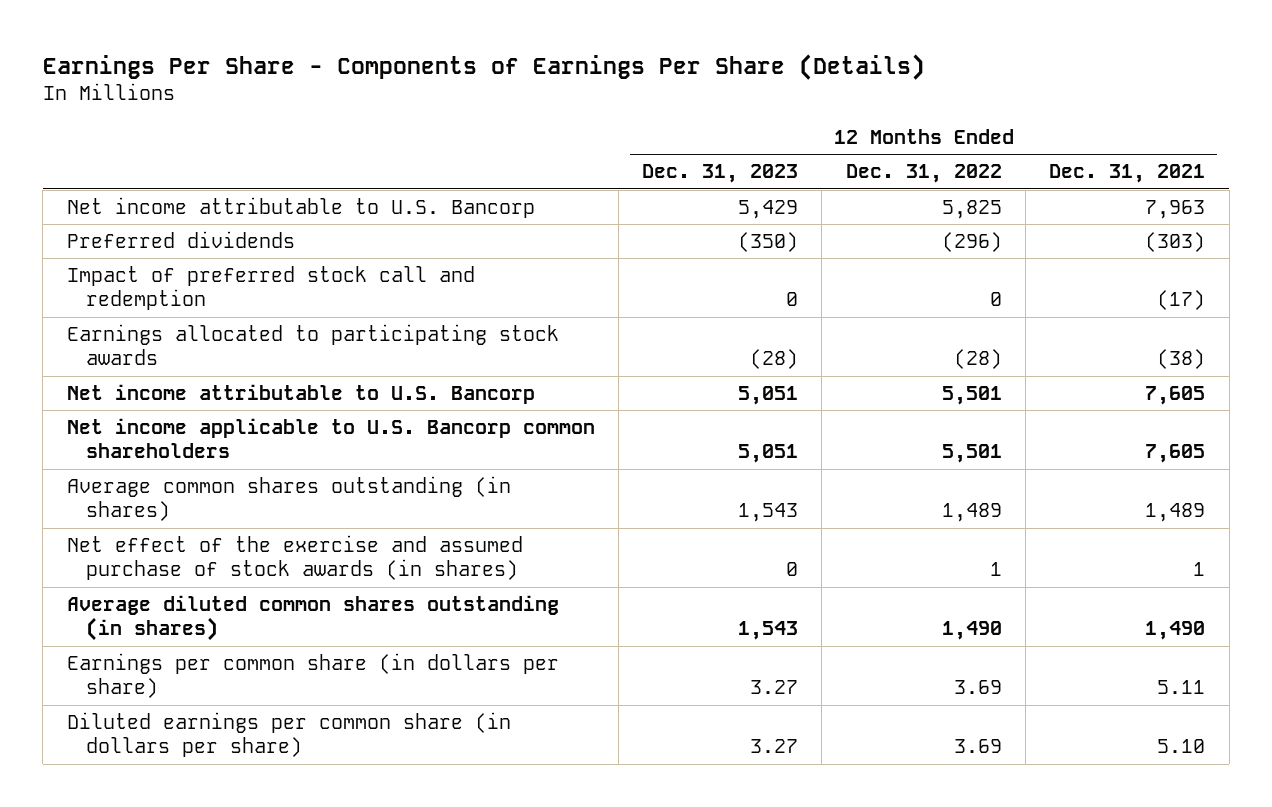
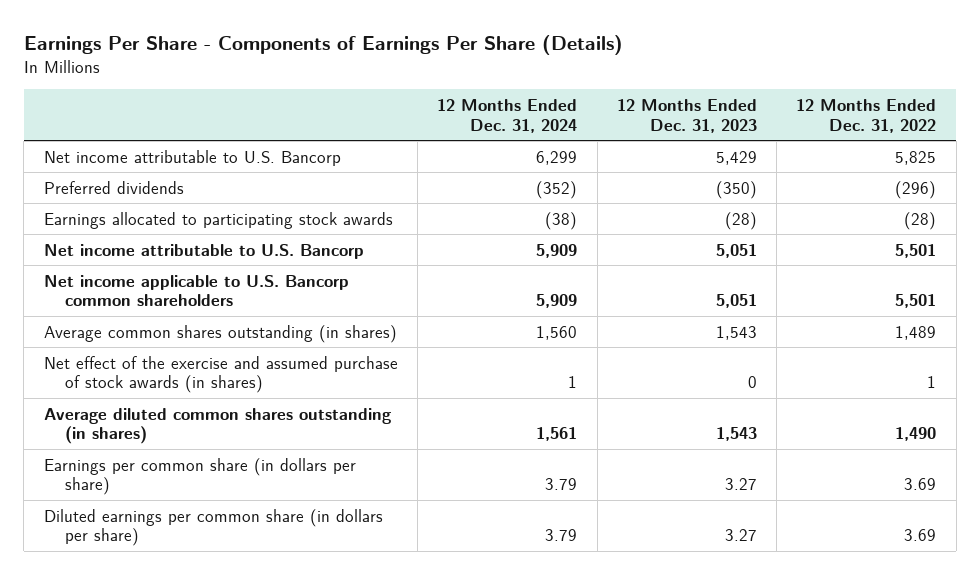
[1049,164,1206,184] Dec. 31, 2021 -> none
none -> [437,99,578,133] 12 Months Ended Dec. 31, 2024
[66,266,475,311] Impact of preferred stock call and redemption -> none

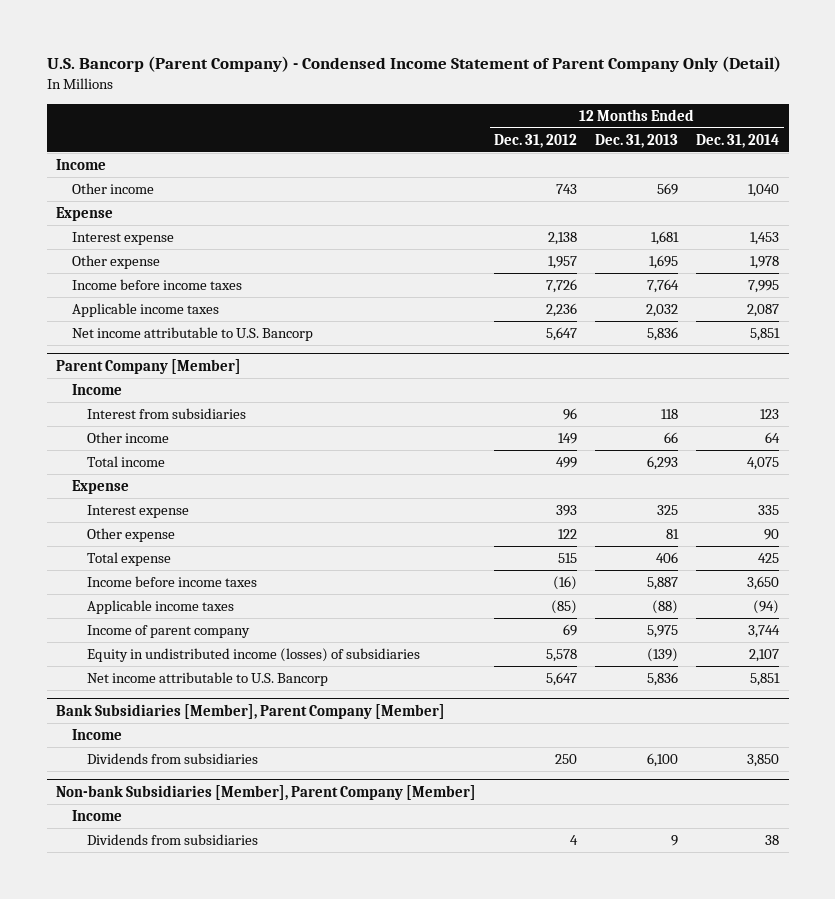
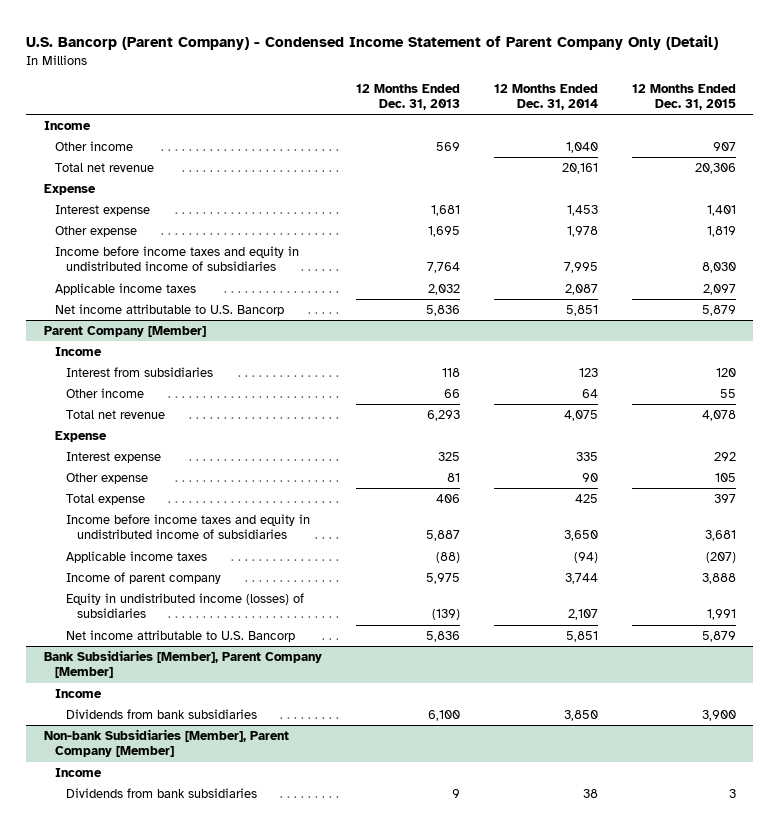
[494,133,578,148] Dec. 31, 2012 -> none
none -> [632,83,737,111] 12 Months Ended Dec. 31, 2015
none -> [54,163,154,173] Total net revenue
[71,278,242,290] Income before income taxes -> [54,246,299,272] Income before income taxes and equity in undistributed income of subsidiaries
[87,455,166,467] Total income -> [65,410,165,420] Total net revenue
[87,575,258,587] Income before income taxes -> [65,514,310,540] Income before income taxes and equity in undistributed income of subsidiaries
[87,752,259,764] Dividends from subsidiaries -> [65,709,257,720] Dividends from bank subsidiaries
[87,833,259,845] Dividends from subsidiaries -> [65,788,257,799] Dividends from bank subsidiaries

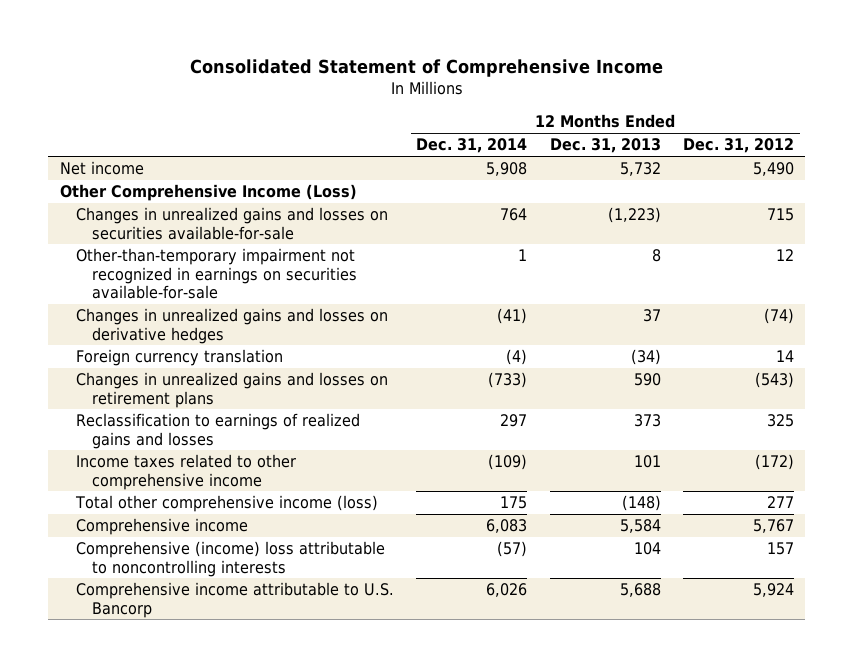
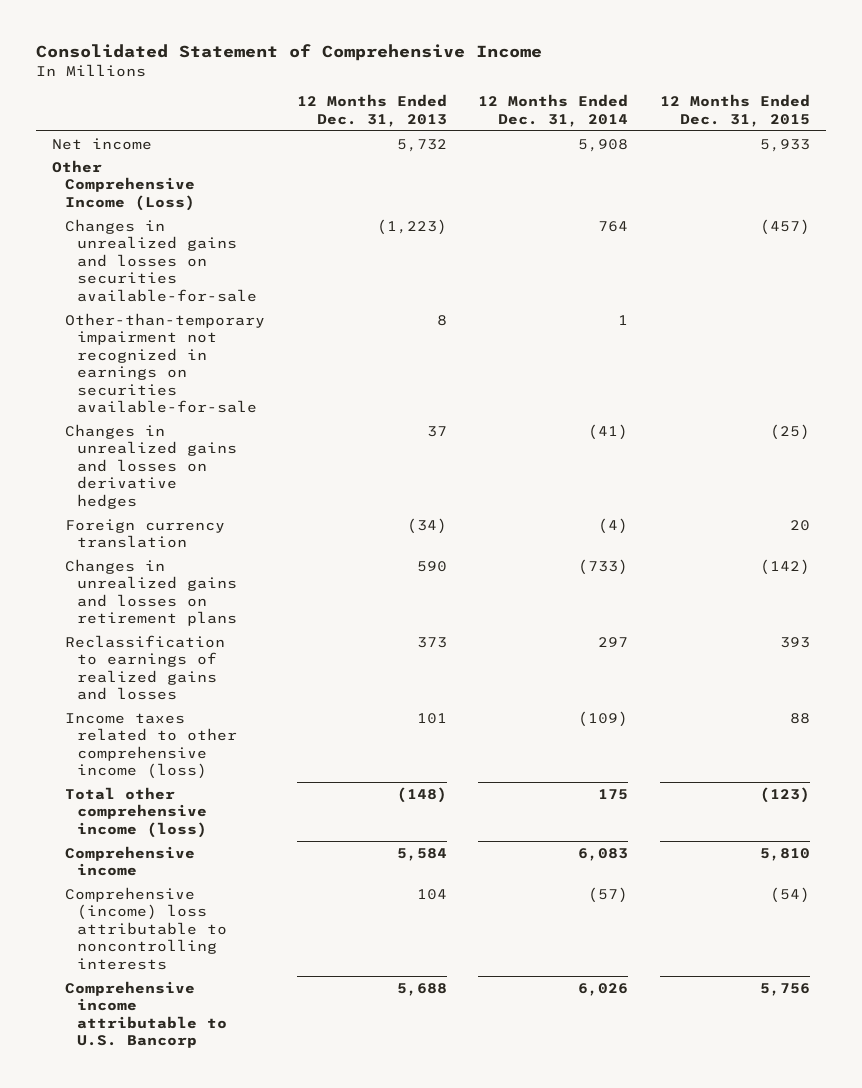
[683,138,795,154] Dec. 31, 2012 -> none
none -> [660,94,811,127] 12 Months Ended Dec. 31, 2015
[75,454,296,490] Income taxes related to other comprehensive income -> [64,712,238,780] Income taxes related to other comprehensive income (loss)

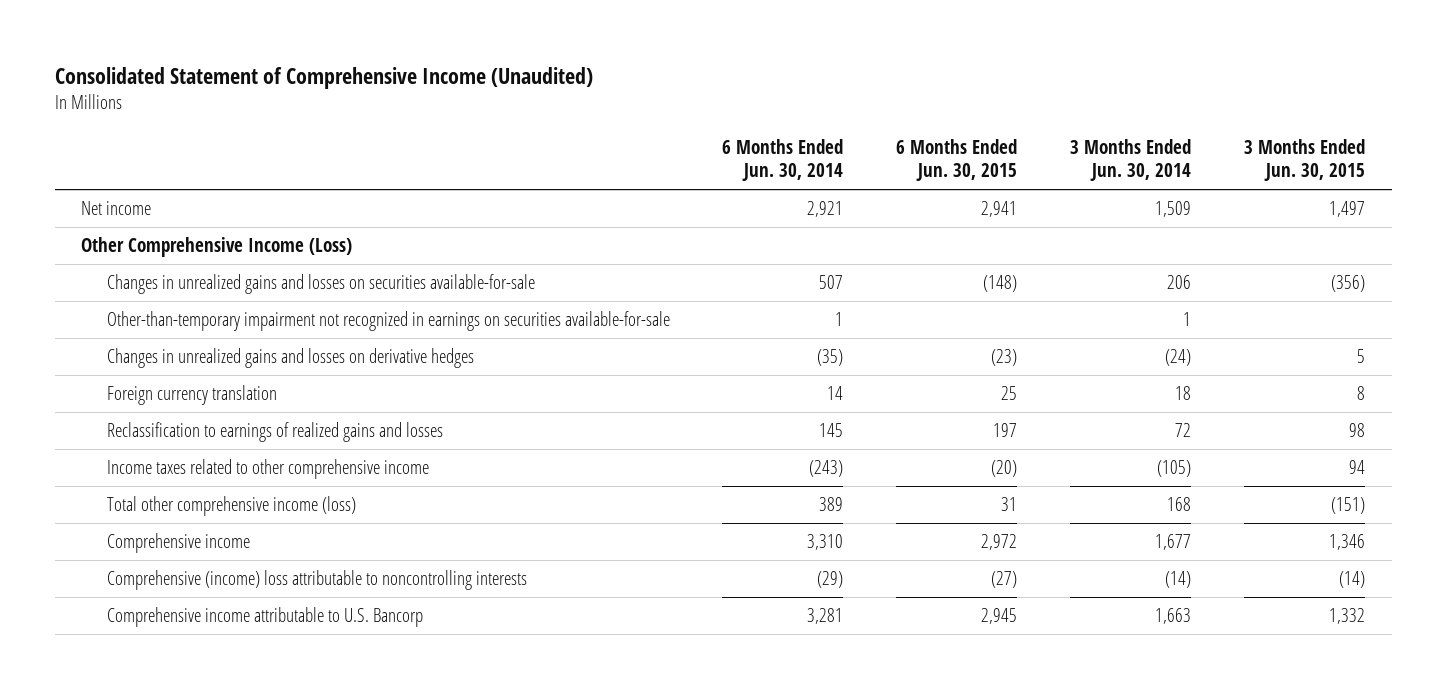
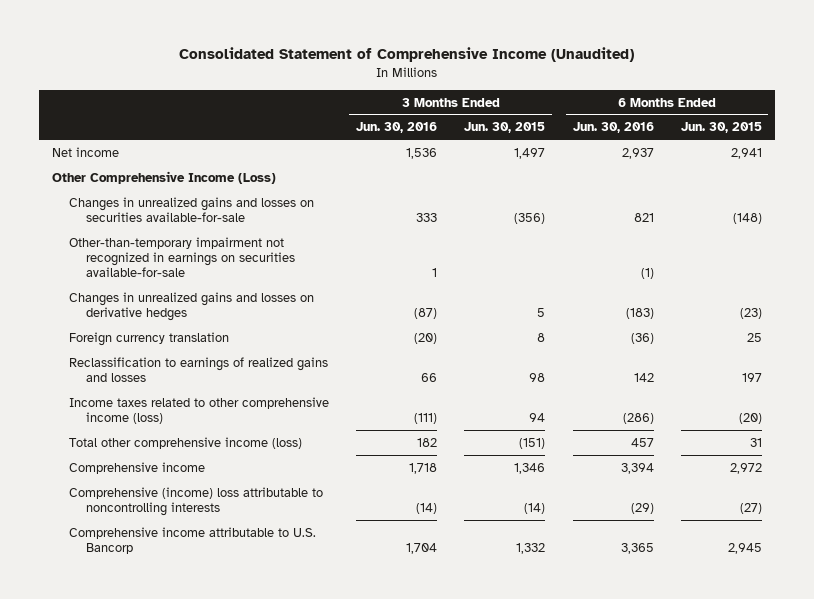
[722,138,844,182] 6 Months Ended Jun. 30, 2014 -> none
[1070,138,1192,182] 3 Months Ended Jun. 30, 2014 -> none
none -> [356,122,438,134] Jun. 30, 2016
none -> [572,122,654,134] Jun. 30, 2016
[106,459,429,480] Income taxes related to other comprehensive income -> [69,396,330,425] Income taxes related to other comprehensive income (loss)

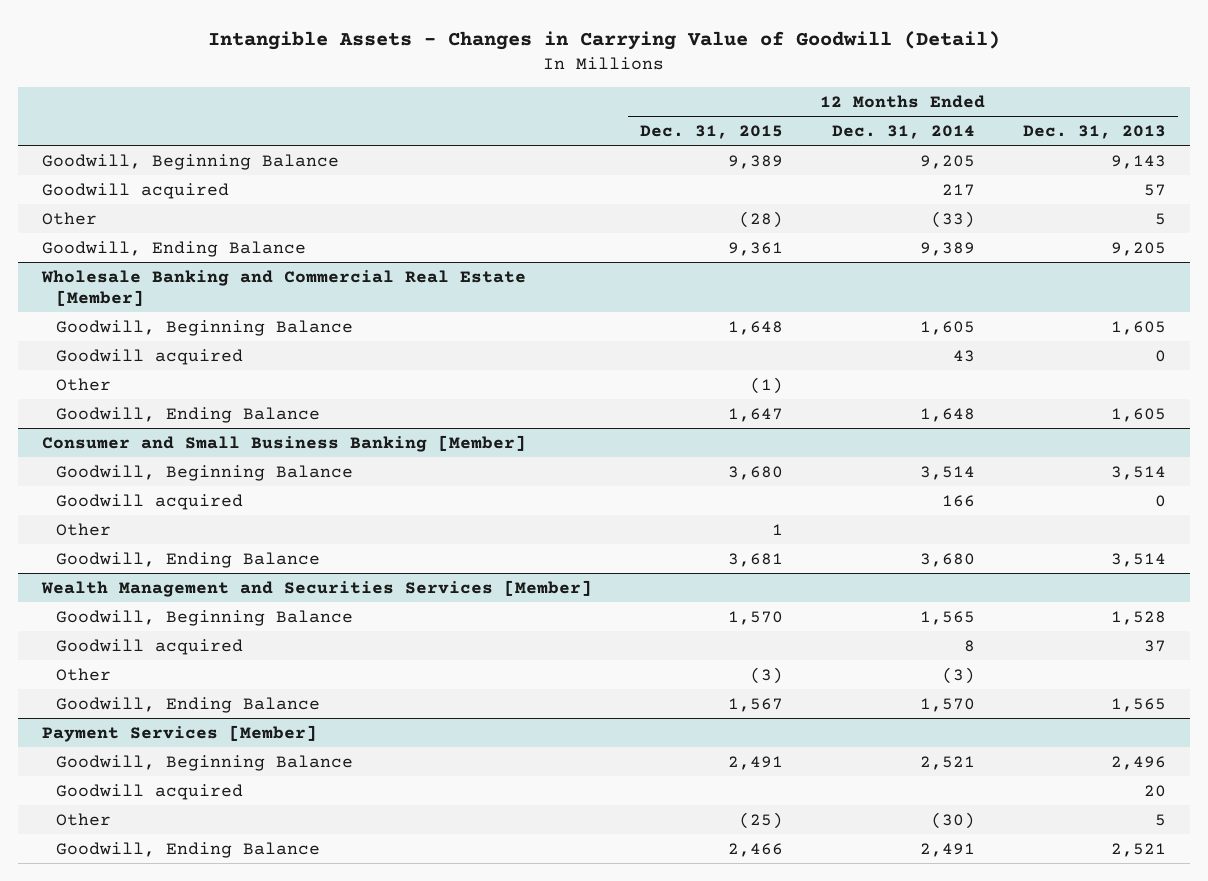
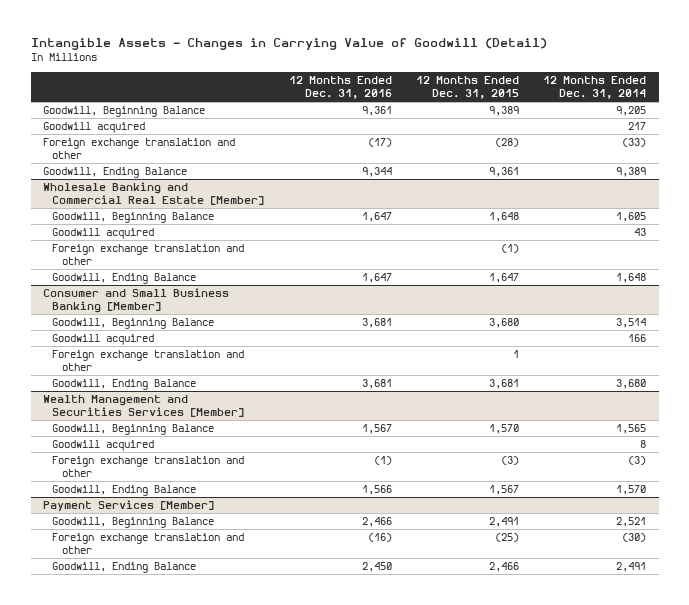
[1022,124,1166,139] Dec. 31, 2013 -> none
none -> [288,76,392,100] 12 Months Ended Dec. 31, 2016
[41,211,97,225] Other -> [42,138,235,160] Foreign exchange translation and other
[56,377,112,391] Other -> none
none -> [52,244,245,266] Foreign exchange translation and other
[56,522,112,536] Other -> none
none -> [52,350,245,372] Foreign exchange translation and other
[56,667,112,681] Other -> none
none -> [52,456,245,478] Foreign exchange translation and other
[56,783,244,800] Goodwill acquired -> none
[56,812,112,826] Other -> [52,533,245,555] Foreign exchange translation and other

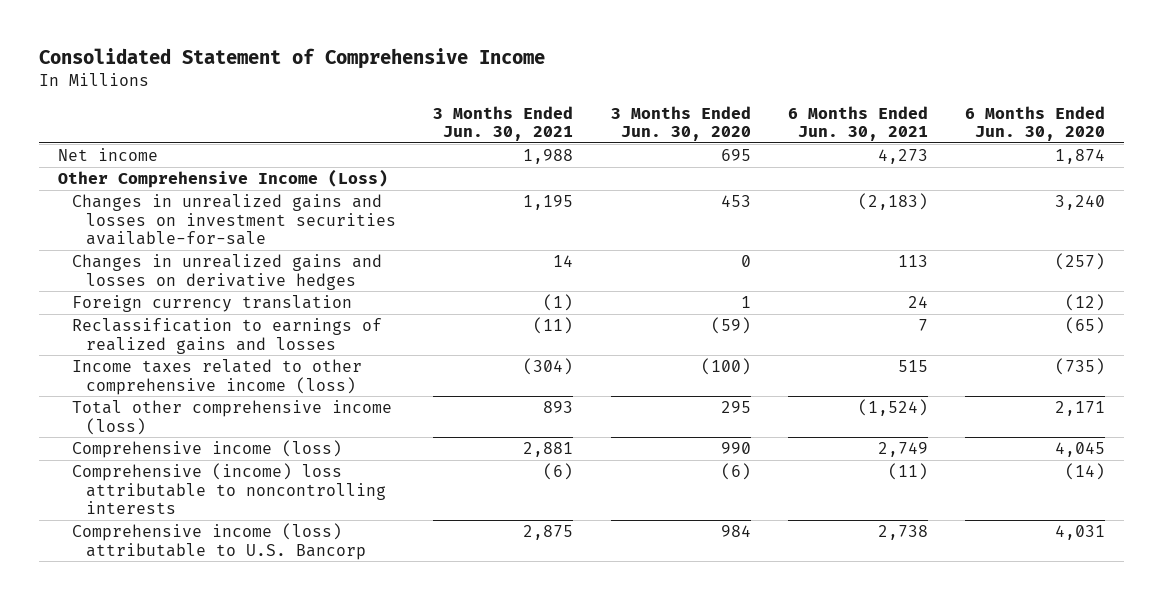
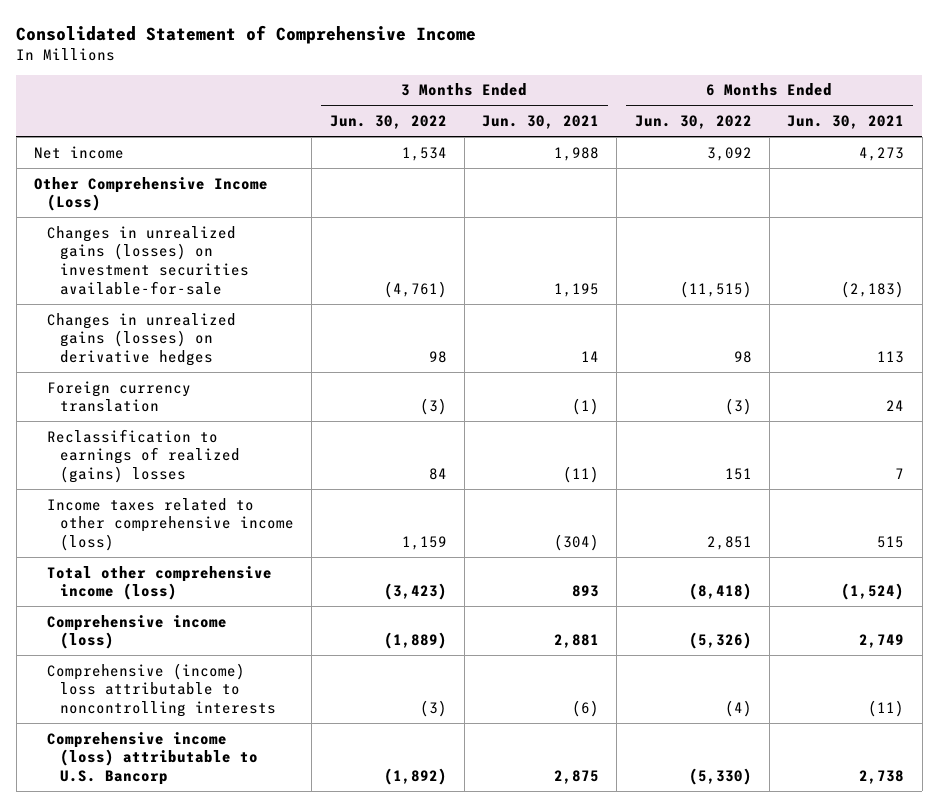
[610,105,751,142] 3 Months Ended Jun. 30, 2020 -> none
[964,105,1105,142] 6 Months Ended Jun. 30, 2020 -> none
none -> [329,115,447,130] Jun. 30, 2022
none -> [634,115,752,130] Jun. 30, 2022
[71,193,397,246] Changes in unrealized gains and losses on investment securities available-for-sale -> [47,225,249,295] Changes in unrealized gains (losses) on investment securities available-for-sale
[71,253,382,290] Changes in unrealized gains and losses on derivative hedges -> [47,312,237,367] Changes in unrealized gains (losses) on derivative hedges
[71,317,382,354] Reclassification to earnings of realized gains and losses -> [47,428,240,484] Reclassification to earnings of realized (gains) losses

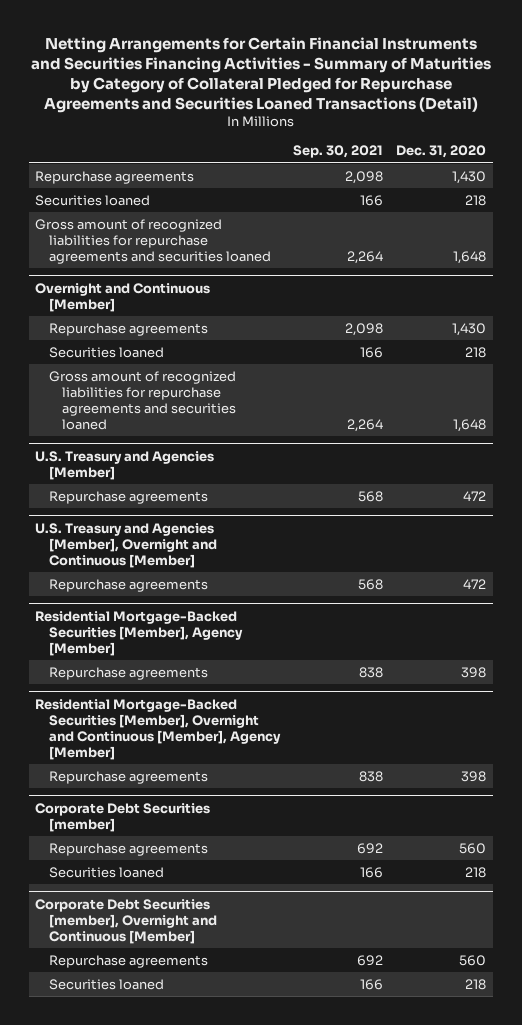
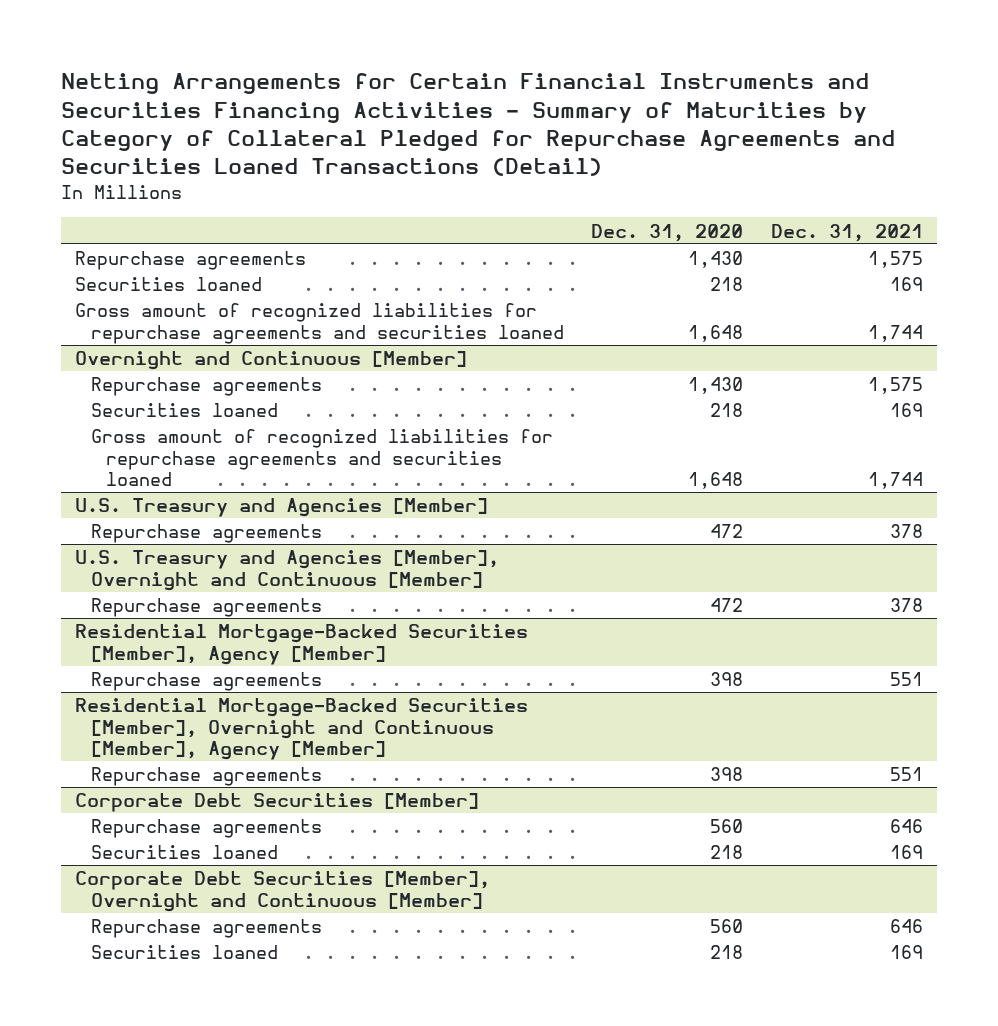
[293,145,384,159] Sep. 30, 2021 -> none
none -> [771,223,924,242] Dec. 31, 2021
[35,802,211,832] Corporate Debt Securities [member] -> [75,793,480,813] Corporate Debt Securities [Member]
[35,898,217,944] Corporate Debt Securities [member], Overnight and Continuous [Member] -> [75,871,491,912] Corporate Debt Securities [Member], Overnight and Continuous [Member]

